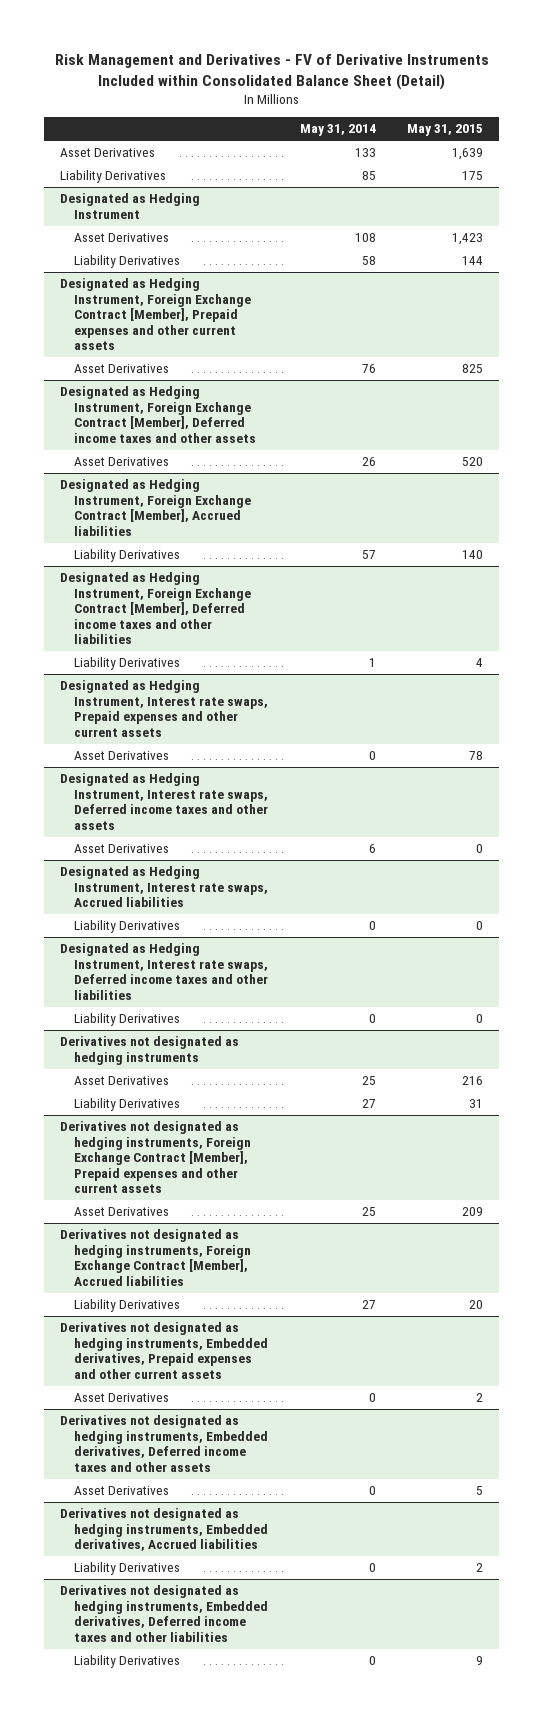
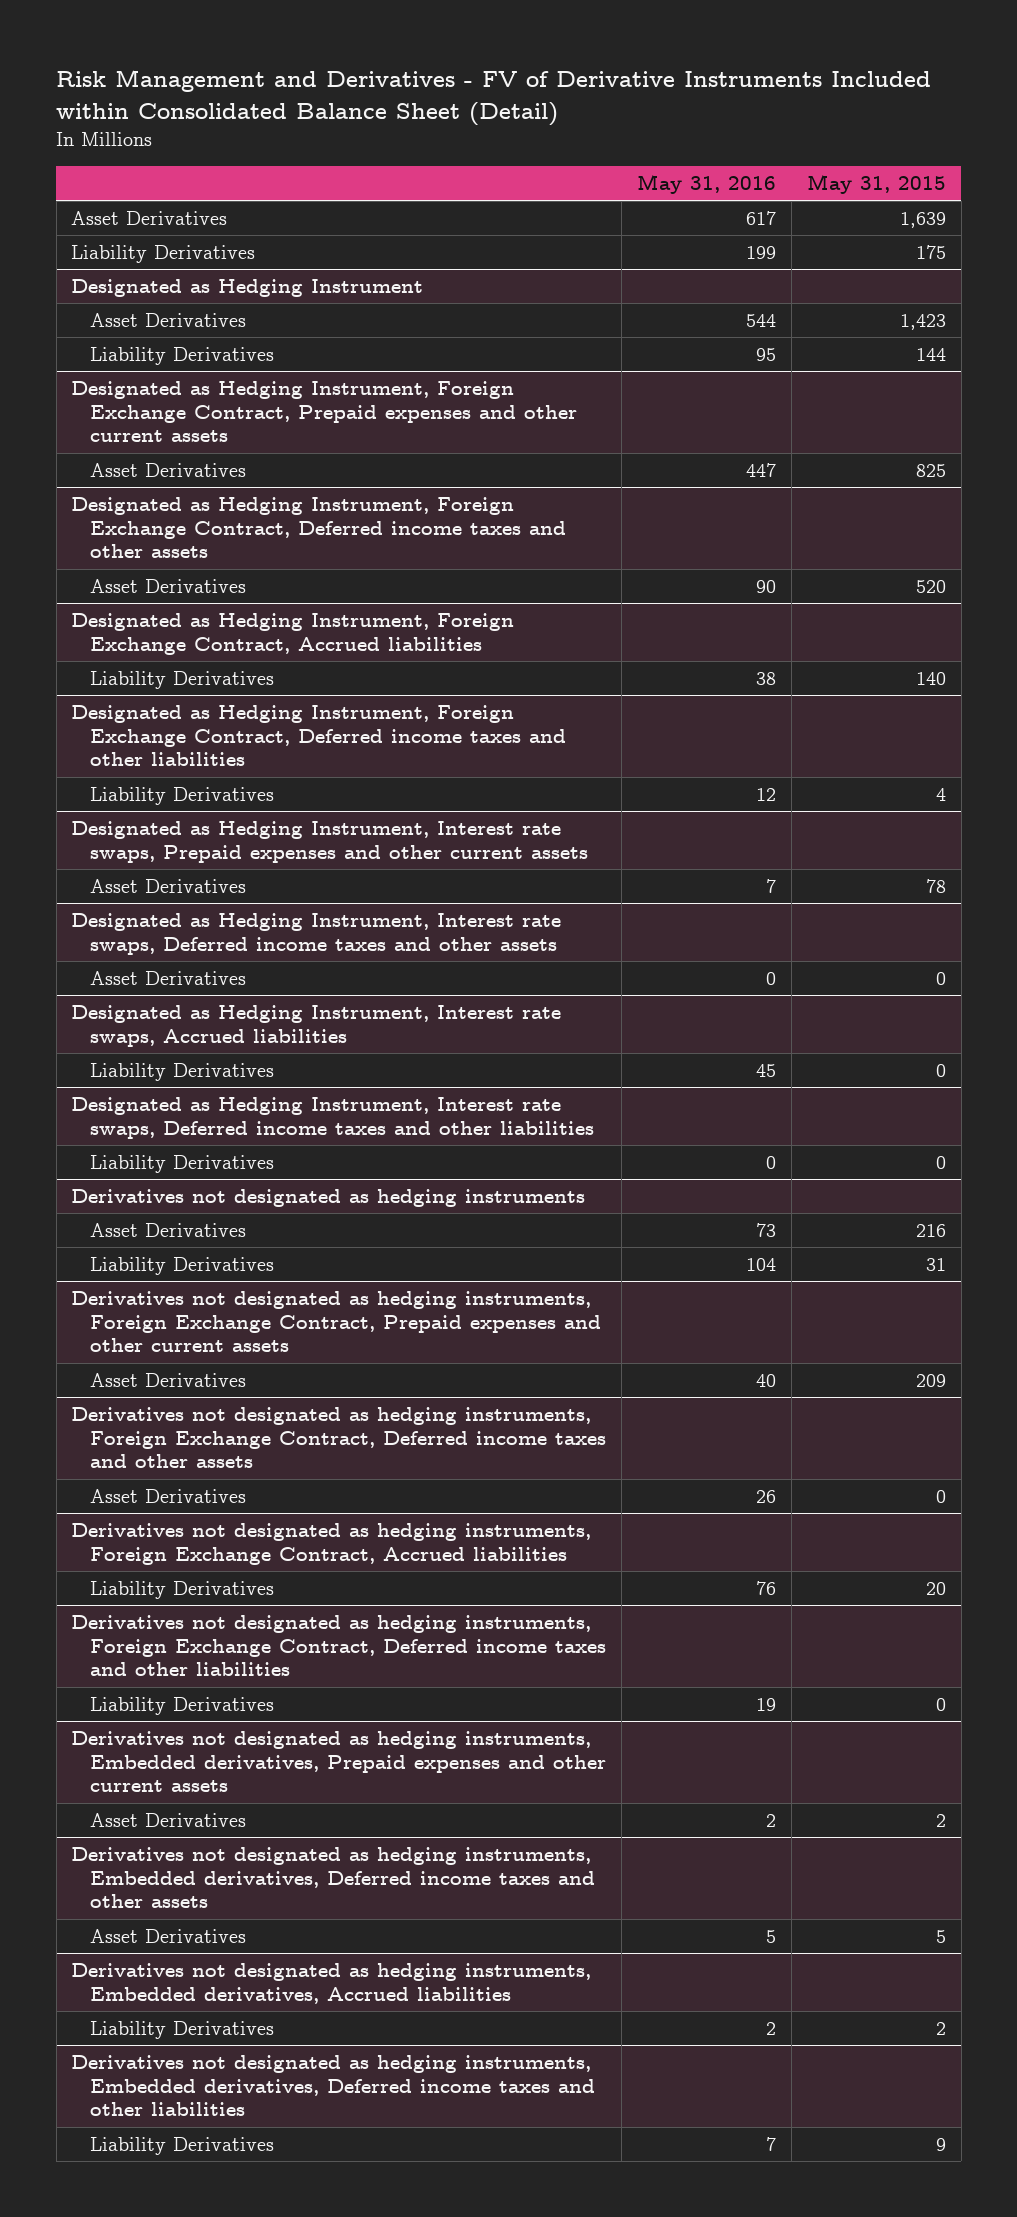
[299,124,376,137] May 31, 2014 -> none
none -> [636,173,776,194] May 31, 2016
[60,278,251,351] Designated as Hedging Instrument, Foreign Exchange Contract [Member], Prepaid expenses and other current assets -> [71,381,578,443] Designated as Hedging Instrument, Foreign Exchange Contract, Prepaid expenses and other current assets
[60,386,256,443] Designated as Hedging Instrument, Foreign Exchange Contract [Member], Deferred income taxes and other assets -> [71,497,567,559] Designated as Hedging Instrument, Foreign Exchange Contract, Deferred income taxes and other assets
[60,479,251,536] Designated as Hedging Instrument, Foreign Exchange Contract [Member], Accrued liabilities -> [71,613,515,655] Designated as Hedging Instrument, Foreign Exchange Contract, Accrued liabilities
[60,572,251,645] Designated as Hedging Instrument, Foreign Exchange Contract [Member], Deferred income taxes and other liabilities -> [71,705,567,767] Designated as Hedging Instrument, Foreign Exchange Contract, Deferred income taxes and other liabilities
[60,1121,251,1194] Derivatives not designated as hedging instruments, Foreign Exchange Contract [Member], Prepaid expenses and other current assets -> [71,1291,602,1353] Derivatives not designated as hedging instruments, Foreign Exchange Contract, Prepaid expenses and other current assets
none -> [71,1407,607,1469] Derivatives not designated as hedging instruments, Foreign Exchange Contract, Deferred income taxes and other assets
none -> [90,1489,247,1504] Asset Derivatives
[60,1229,251,1286] Derivatives not designated as hedging instruments, Foreign Exchange Contract [Member], Accrued liabilities -> [71,1523,592,1565] Derivatives not designated as hedging instruments, Foreign Exchange Contract, Accrued liabilities
none -> [71,1615,607,1677] Derivatives not designated as hedging instruments, Foreign Exchange Contract, Deferred income taxes and other liabilities
none -> [90,1697,275,1716] Liability Derivatives

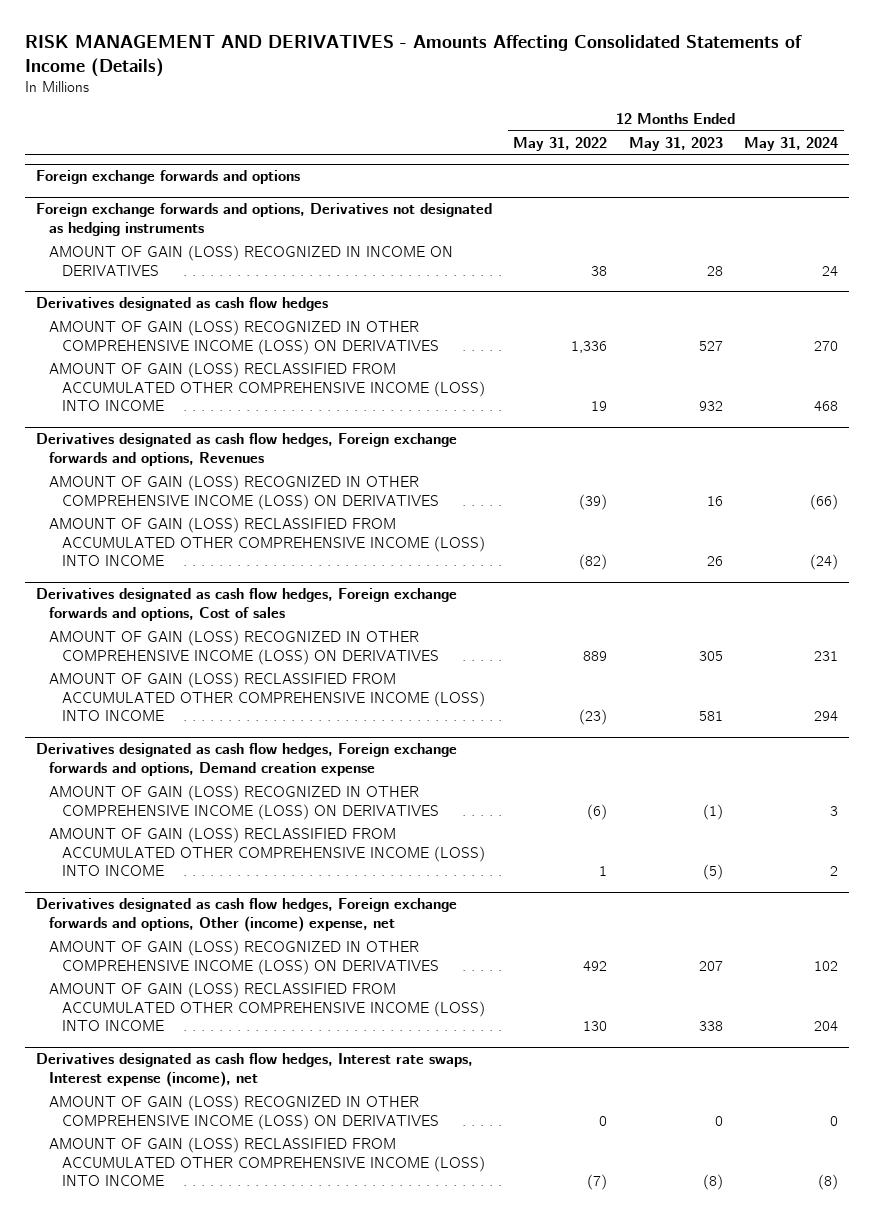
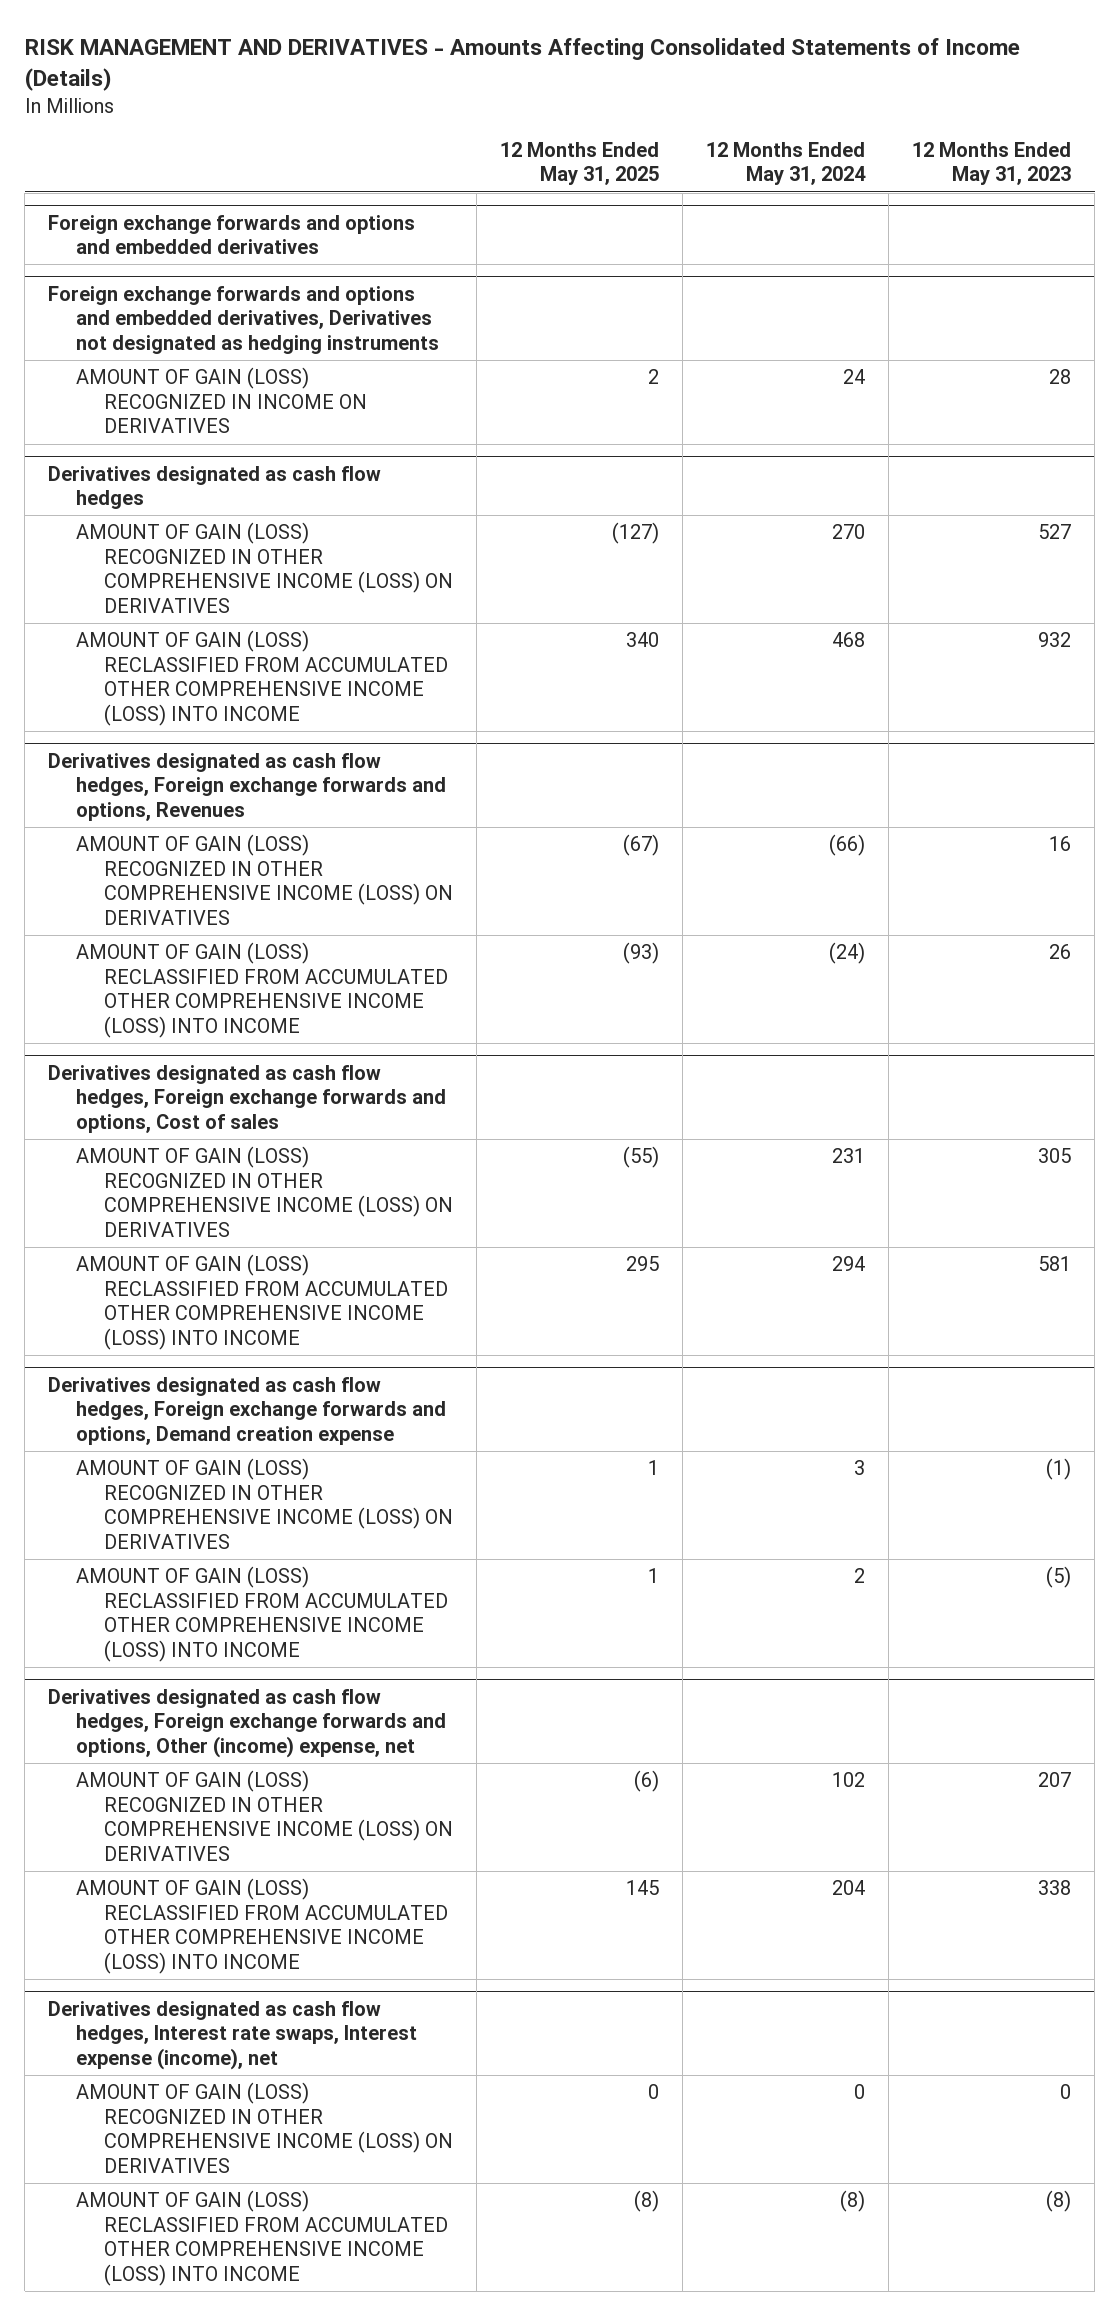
[513,136,608,151] May 31, 2022 -> none
none -> [499,141,659,186] 12 Months Ended May 31, 2025
[35,170,300,185] Foreign exchange forwards and options -> [48,214,416,255] Foreign exchange forwards and options and embedded derivatives
[35,203,492,237] Foreign exchange forwards and options, Derivatives not designated as hedging instruments -> [48,285,439,354] Foreign exchange forwards and options and embedded derivatives, Derivatives not designated as hedging instruments

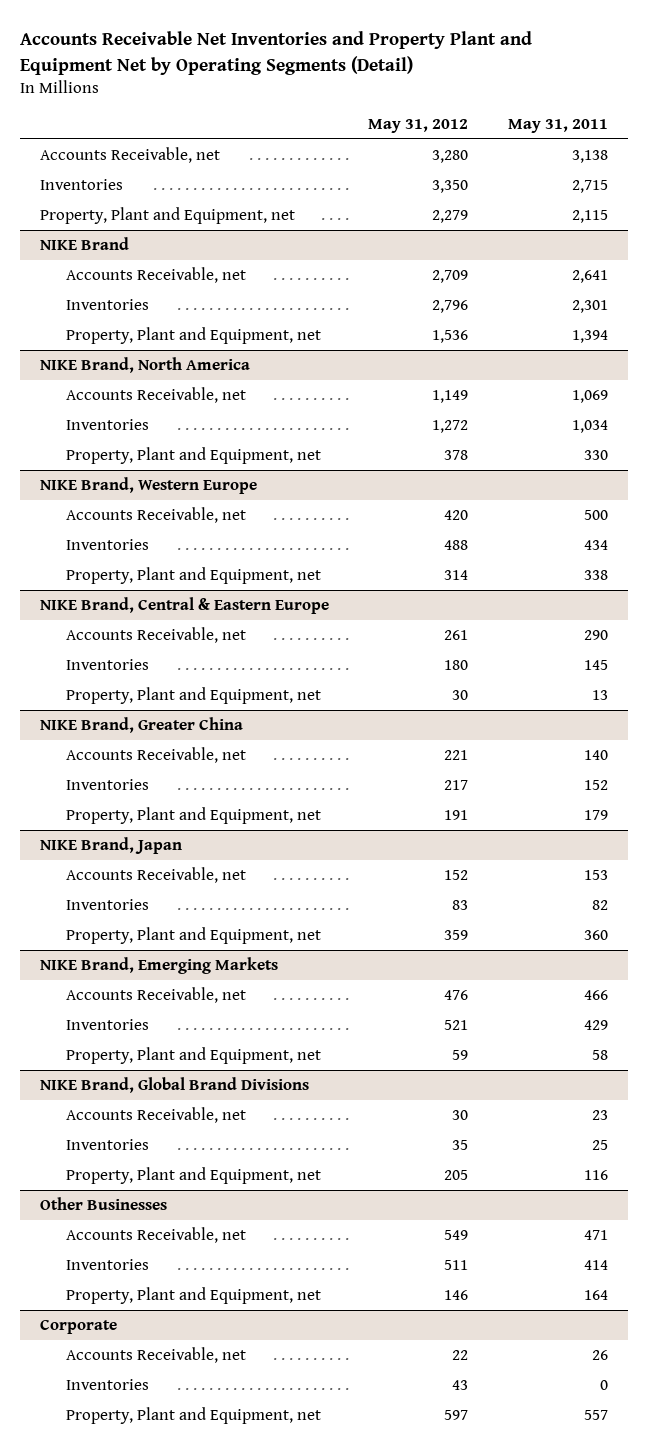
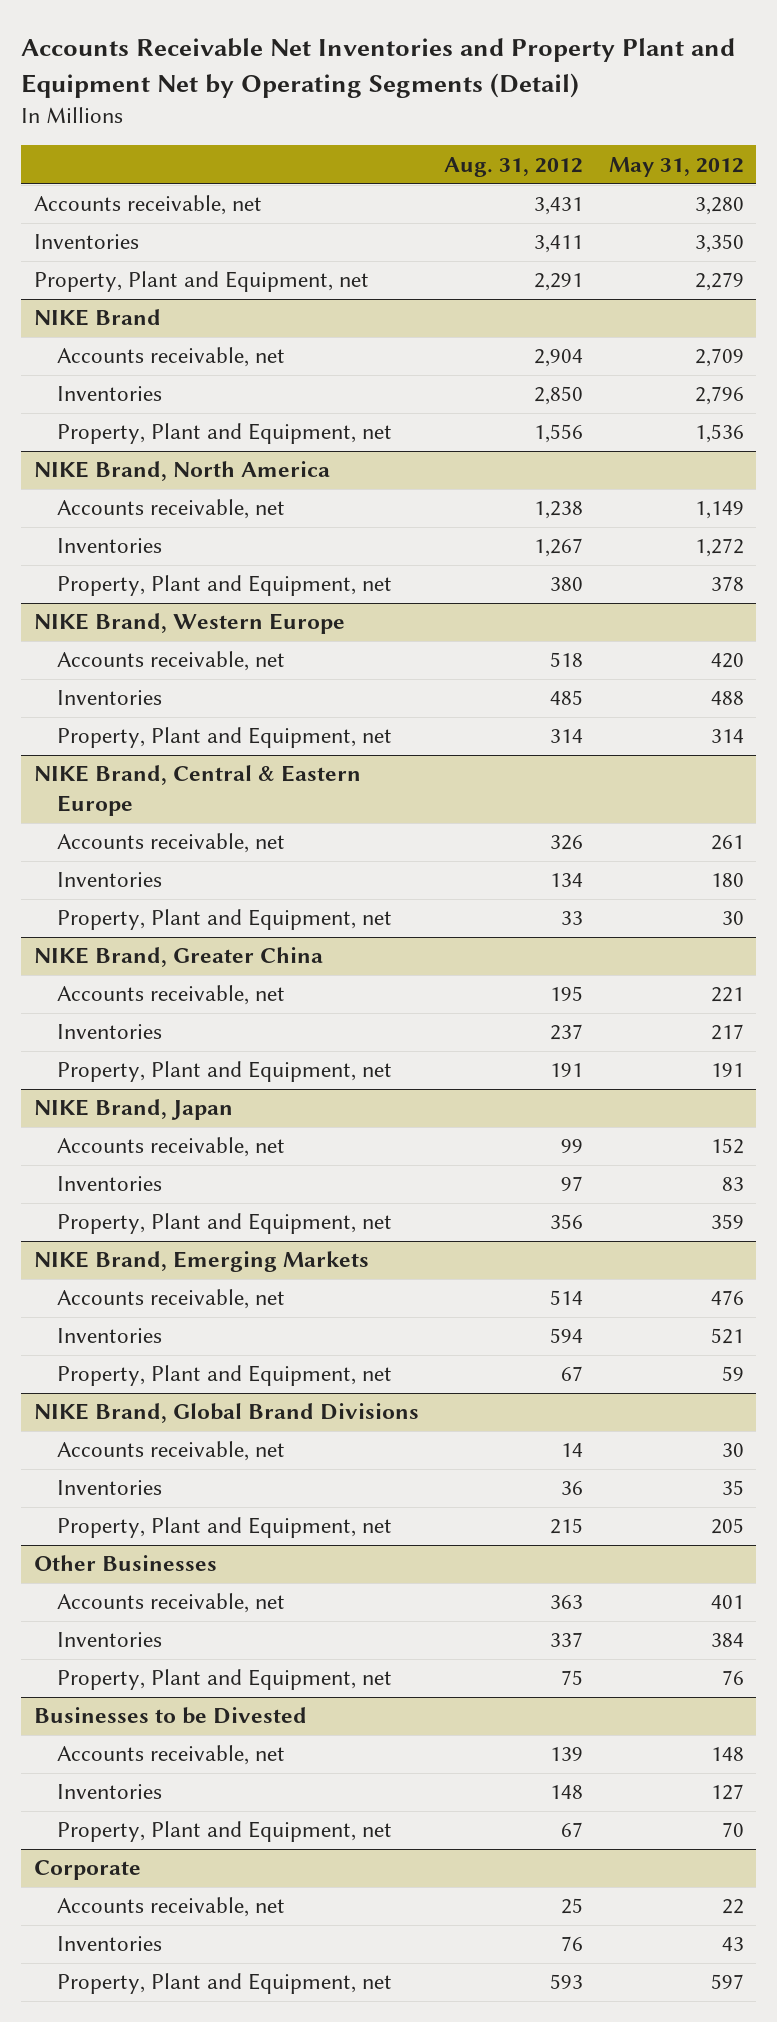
[507,119,608,134] May 31, 2011 -> none
none -> [444,156,584,177] Aug. 31, 2012
[39,146,220,163] Accounts Receivable, net -> [33,195,262,216] Accounts receivable, net
[65,266,246,283] Accounts Receivable, net -> [56,347,285,368] Accounts receivable, net
[65,386,246,403] Accounts Receivable, net -> [56,499,285,520] Accounts receivable, net
[65,506,246,523] Accounts Receivable, net -> [56,651,285,672] Accounts receivable, net
[65,626,246,643] Accounts Receivable, net -> [56,833,285,854] Accounts receivable, net
[65,746,246,763] Accounts Receivable, net -> [56,985,285,1006] Accounts receivable, net
[65,866,246,883] Accounts Receivable, net -> [56,1137,285,1158] Accounts receivable, net
[65,986,246,1003] Accounts Receivable, net -> [56,1289,285,1310] Accounts receivable, net
[65,1106,246,1123] Accounts Receivable, net -> [56,1441,285,1462] Accounts receivable, net
[65,1226,246,1243] Accounts Receivable, net -> [56,1593,285,1614] Accounts receivable, net
[444,1229,469,1240] 549 -> [710,1595,744,1610] 401
[444,1259,469,1270] 511 -> [710,1633,744,1648] 384
[444,1289,469,1300] 146 -> [721,1670,744,1686] 76
none -> [33,1707,307,1725] Businesses to be Divested
none -> [56,1745,285,1766] Accounts receivable, net
none -> [56,1784,162,1800] Inventories
none -> [56,1821,392,1843] Property, Plant and Equipment, net
[65,1346,246,1363] Accounts Receivable, net -> [56,1897,285,1918] Accounts receivable, net

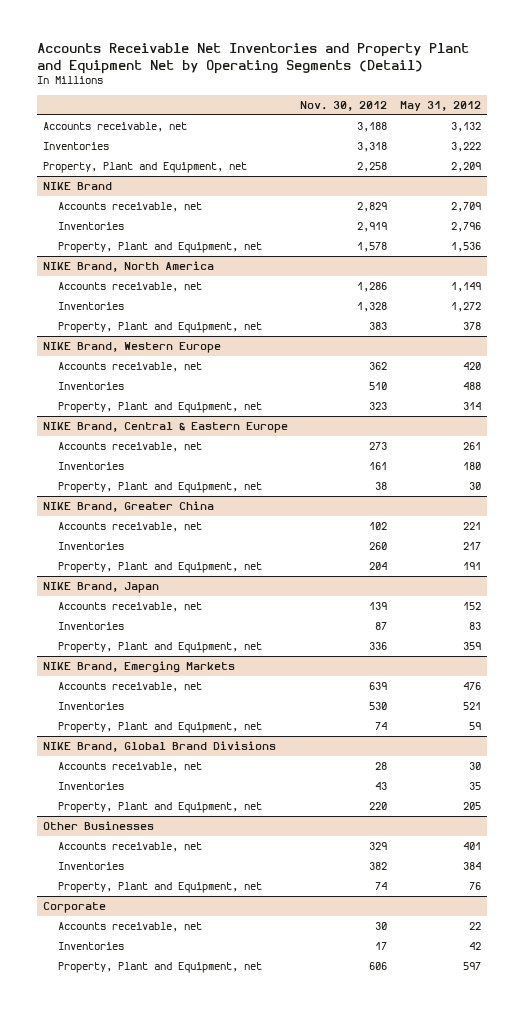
[444,156,584,177] Aug. 31, 2012 -> none
none -> [300,100,388,111] Nov. 30, 2012
[694,197,744,216] 3,280 -> [450,122,481,133] 3,132
[694,234,744,254] 3,350 -> [450,142,481,153] 3,222
[694,272,744,292] 2,279 -> [450,162,481,173] 2,209
[33,1707,307,1725] Businesses to be Divested -> none
[56,1745,285,1766] Accounts receivable, net -> none
[56,1784,162,1800] Inventories -> none
[56,1821,392,1843] Property, Plant and Equipment, net -> none
[721,1937,744,1952] 43 -> [468,942,481,951] 42

